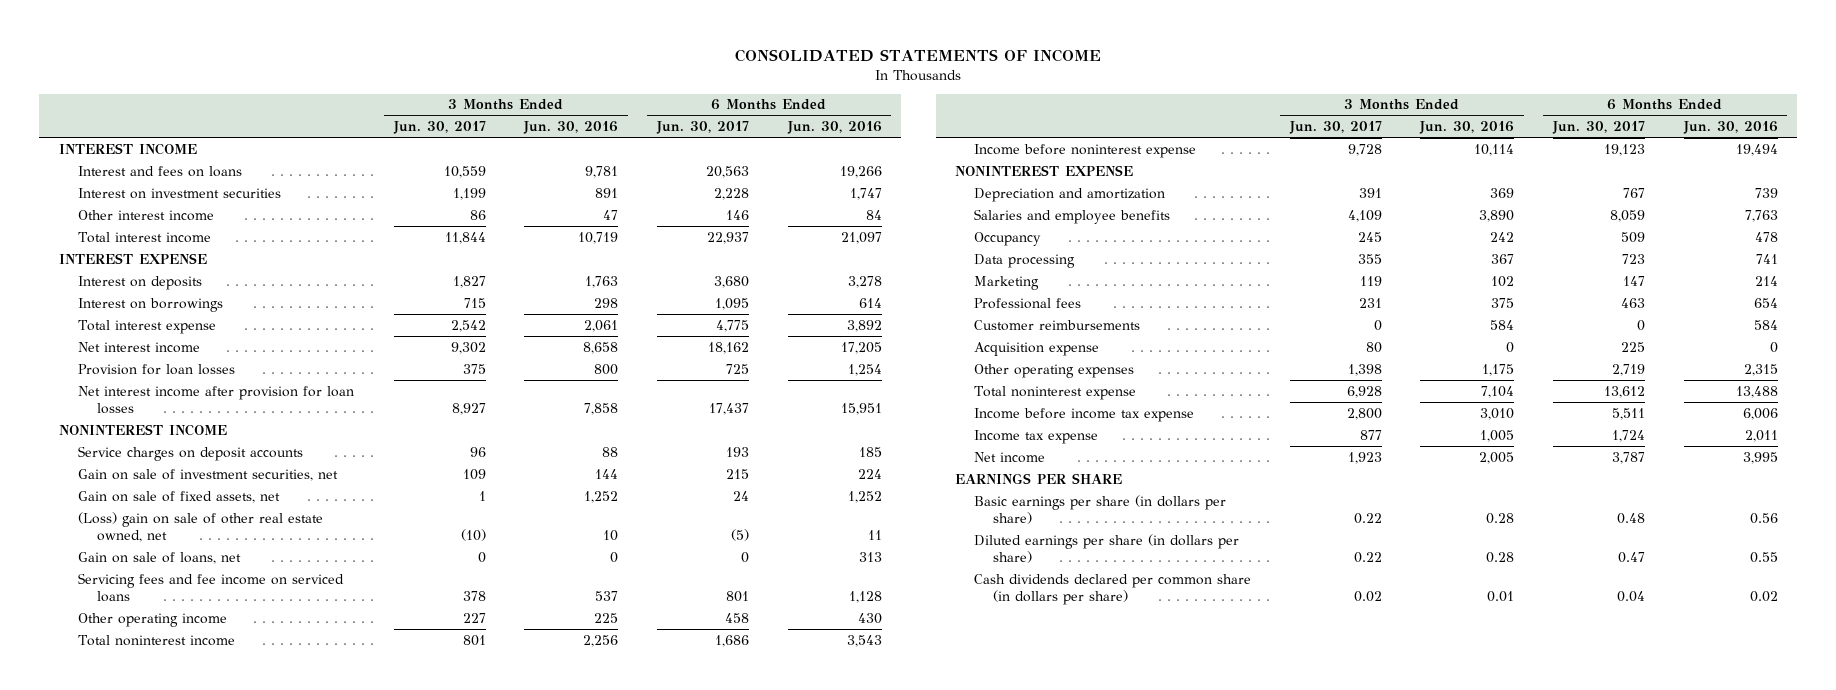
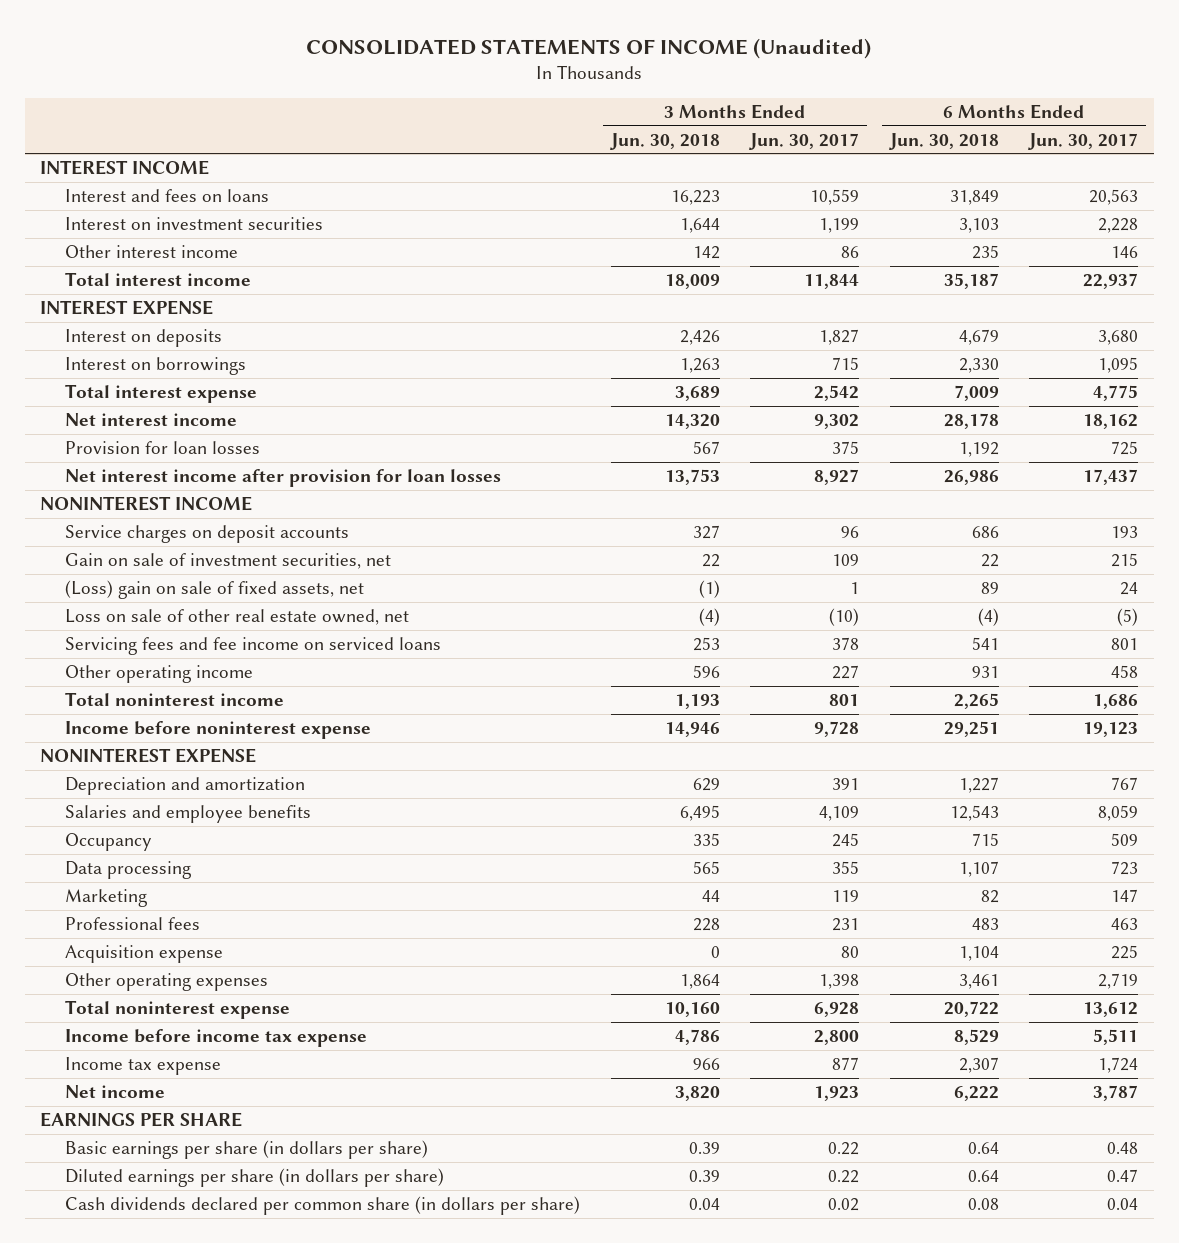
[735,48,1102,62] CONSOLIDATED STATEMENTS OF INCOME -> [306,38,872,60] CONSOLIDATED STATEMENTS OF INCOME (Unaudited)
[523,121,619,135] Jun. 30, 2016 -> none
[786,121,882,135] Jun. 30, 2016 -> none
none -> [609,132,720,150] Jun. 30, 2018
none -> [888,132,999,150] Jun. 30, 2018
[77,551,241,564] Gain on sale of loans, net -> none
[77,490,280,503] Gain on sale of fixed assets, net -> [65,579,365,599] (Loss) gain on sale of fixed assets, net
[77,511,323,543] (Loss) gain on sale of other real estate owned, net -> [65,608,410,625] Loss on sale of other real estate owned, net
[974,319,1141,331] Customer reimbursements -> none

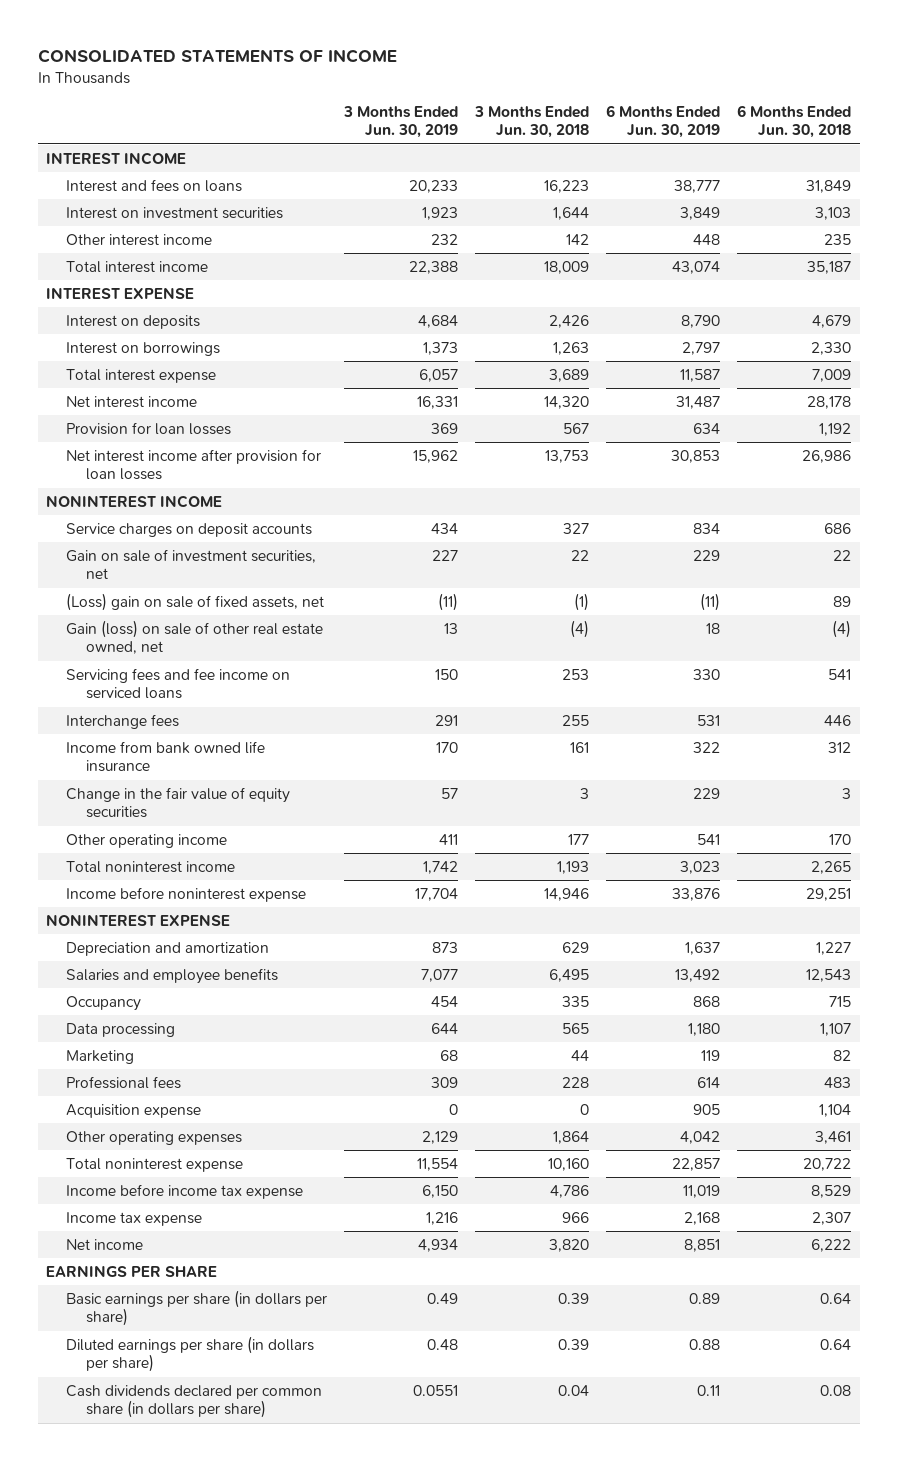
[306,38,872,60] CONSOLIDATED STATEMENTS OF INCOME (Unaudited) -> [37,48,397,63] CONSOLIDATED STATEMENTS OF INCOME
[749,132,860,150] Jun. 30, 2017 -> none
[1028,132,1139,150] Jun. 30, 2017 -> none
none -> [343,105,459,139] 3 Months Ended Jun. 30, 2019
none -> [606,104,721,139] 6 Months Ended Jun. 30, 2019
[65,608,410,625] Loss on sale of other real estate owned, net -> [66,619,324,655] Gain (loss) on sale of other real estate owned, net
none -> [66,713,180,729] Interchange fees
none -> [66,740,266,773] Income from bank owned life insurance
none -> [66,786,291,819] Change in the fair value of equity securities
[692,664,720,678] 596 -> [568,833,590,845] 177
[971,665,999,678] 931 -> [829,833,852,845] 170

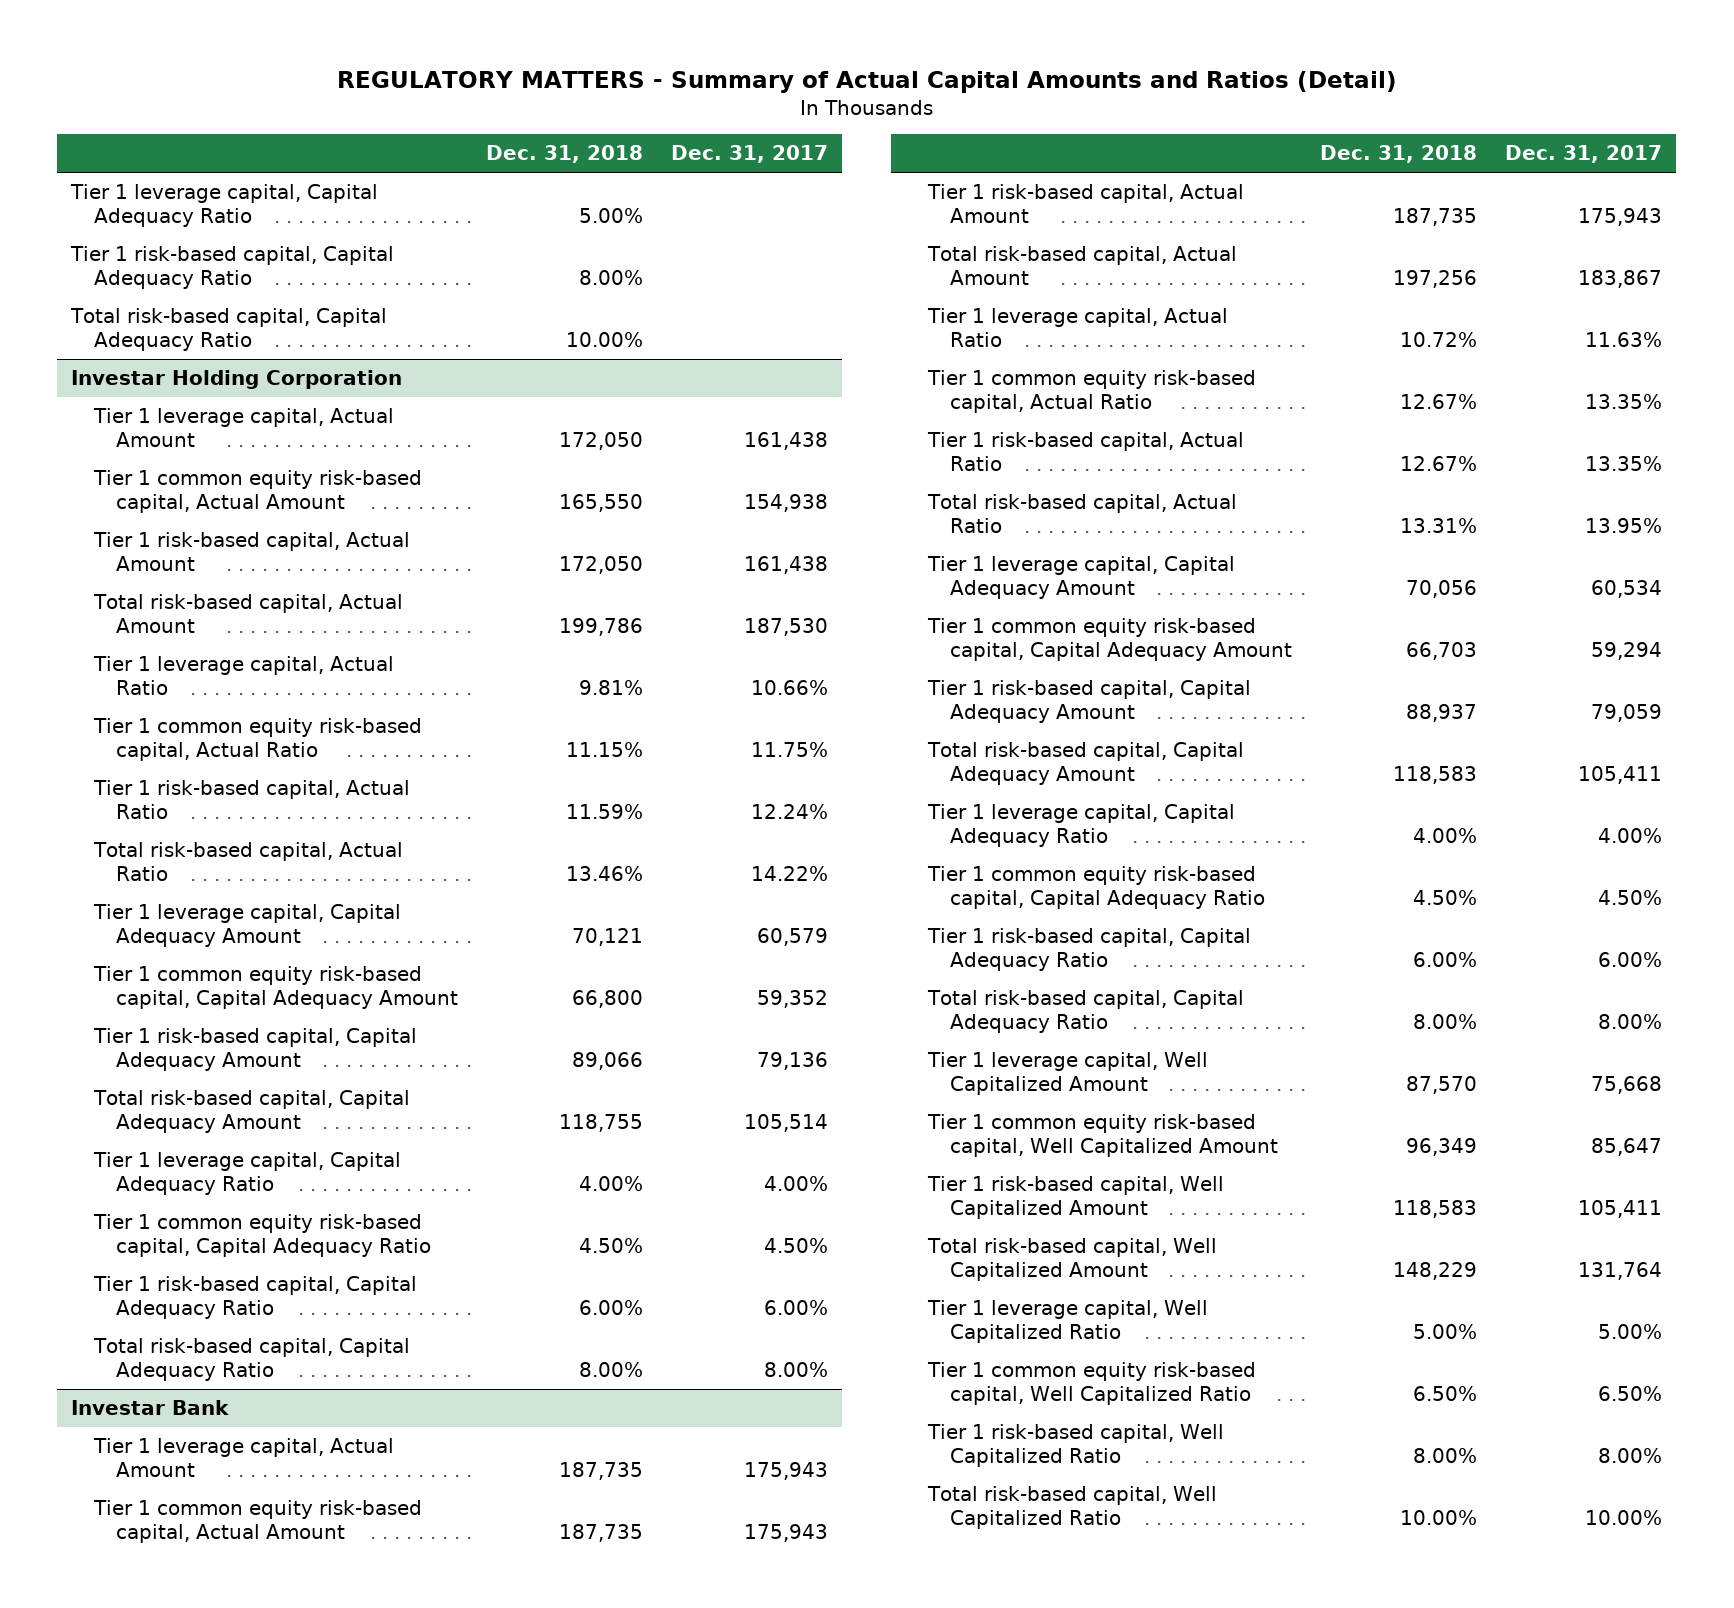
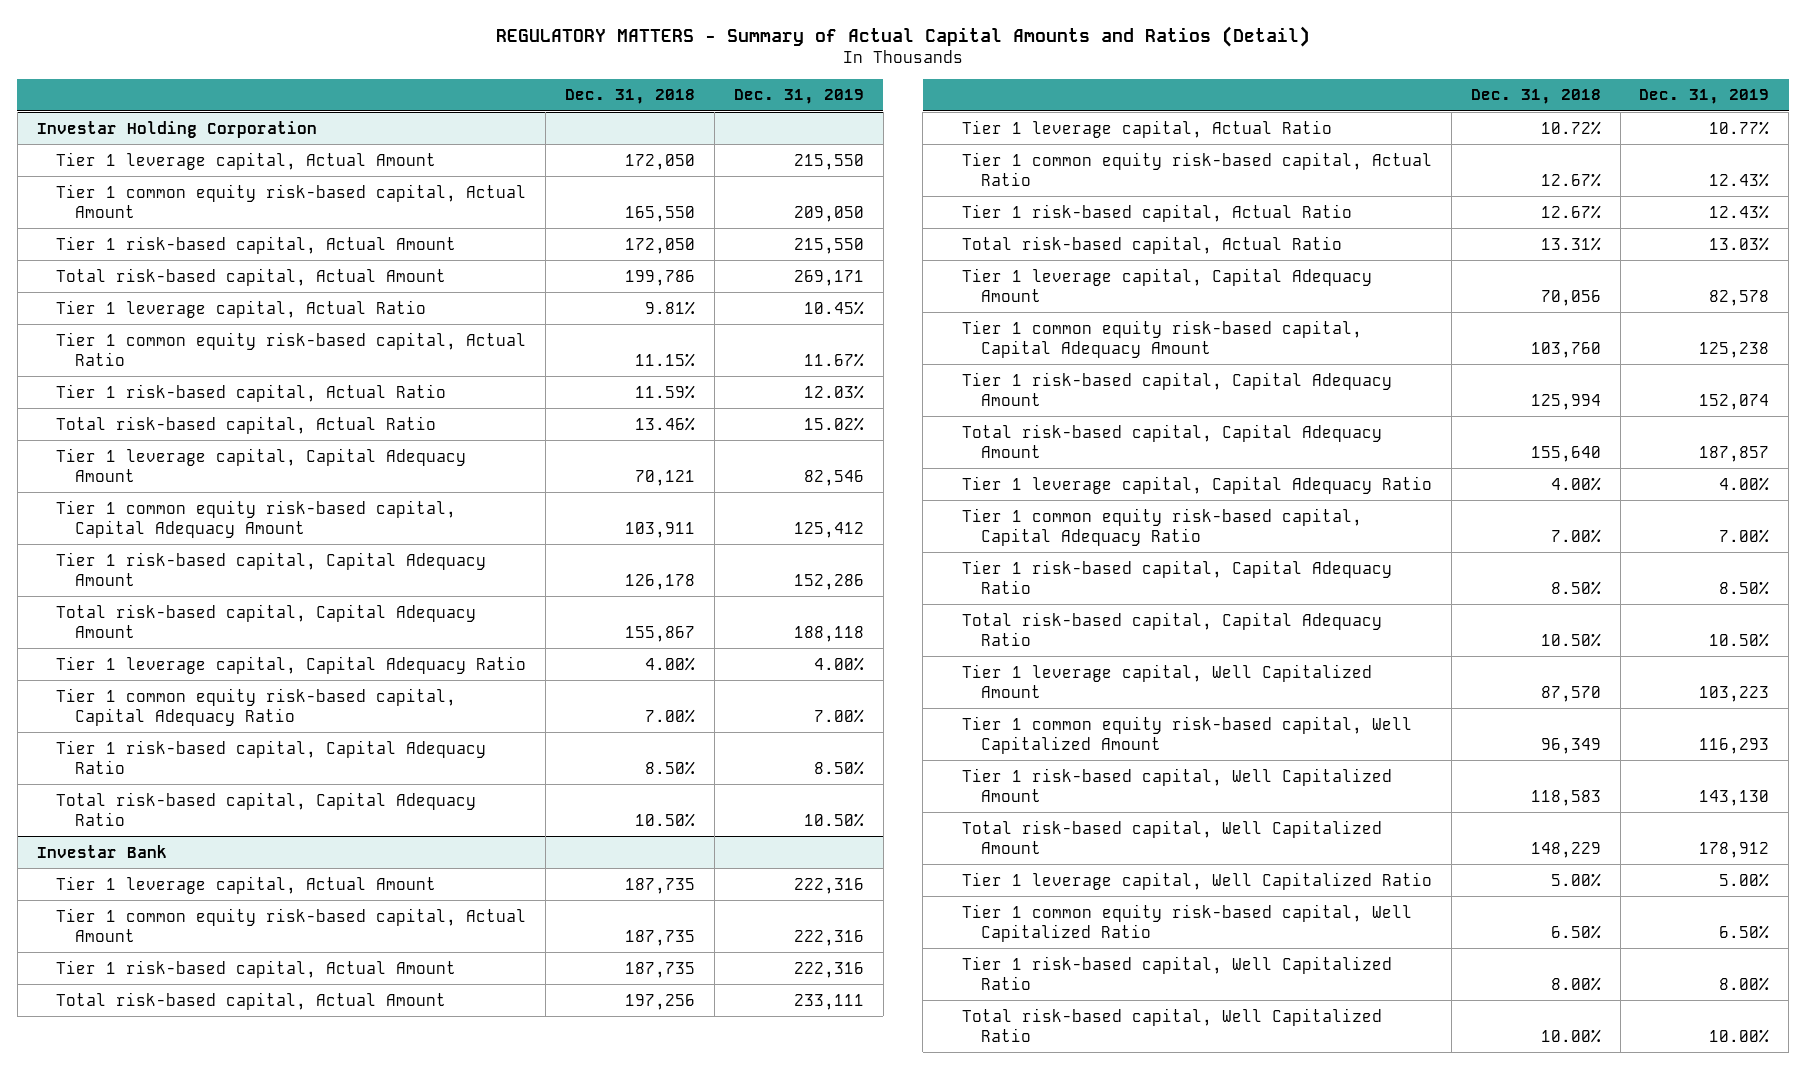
[671,145,829,164] Dec. 31, 2017 -> none
none -> [733,89,864,105] Dec. 31, 2019
[70,184,379,228] Tier 1 leverage capital, Capital Adequacy Ratio -> none
[70,246,395,290] Tier 1 risk-based capital, Capital Adequacy Ratio -> none
[70,308,388,352] Total risk-based capital, Capital Adequacy Ratio -> none
[572,990,644,1009] 66,800 -> [624,521,695,538] 103,911
[572,1052,644,1071] 89,066 -> [624,573,695,590] 126,178
[559,1114,644,1133] 118,755 -> [624,625,695,642] 155,867
[579,1238,644,1254] 4.50% -> [644,708,695,723] 7.00%
[579,1300,644,1316] 6.00% -> [644,760,695,775] 8.50%
[579,1362,644,1378] 8.00% -> [634,812,695,827] 10.50%
[1406,642,1478,661] 66,703 -> [1530,341,1601,358] 103,760
[1406,704,1478,723] 88,937 -> [1530,393,1601,410] 125,994
[1393,766,1478,785] 118,583 -> [1530,445,1601,462] 155,640
[1413,890,1478,906] 4.50% -> [1550,528,1601,543] 7.00%
[1413,952,1478,968] 6.00% -> [1550,580,1601,595] 8.50%
[1413,1014,1478,1030] 8.00% -> [1540,632,1601,647] 10.50%

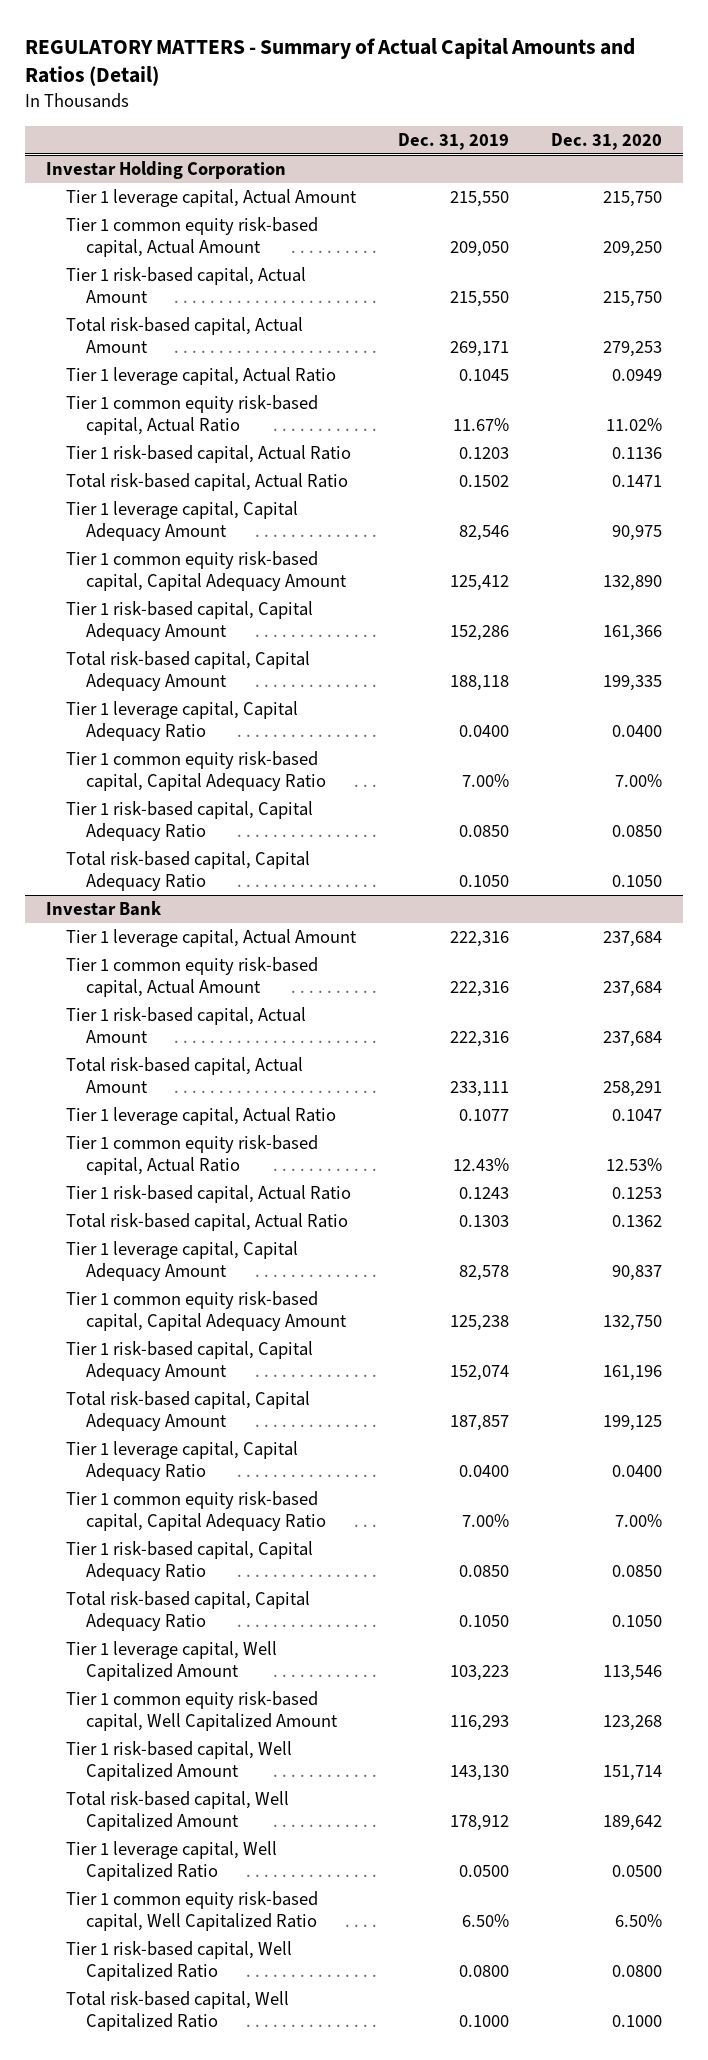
[564,89,695,105] Dec. 31, 2018 -> none
none -> [550,132,662,150] Dec. 31, 2020
[803,300,864,315] 10.45% -> [459,369,510,382] 0.1045
[803,384,864,399] 12.03% -> [459,447,510,460] 0.1203
[803,416,864,431] 15.02% -> [459,475,510,488] 0.1502
[813,656,864,671] 4.00% -> [459,725,510,738] 0.0400
[813,760,864,775] 8.50% -> [459,825,510,838] 0.0850
[803,812,864,827] 10.50% -> [459,875,510,888] 0.1050
[1709,120,1770,135] 10.77% -> [459,1109,510,1122] 0.1077
[1709,204,1770,219] 12.43% -> [459,1187,510,1200] 0.1243
[1709,236,1770,251] 13.03% -> [459,1215,510,1228] 0.1303
[1719,476,1770,491] 4.00% -> [459,1465,510,1478] 0.0400
[1719,580,1770,595] 8.50% -> [459,1565,510,1578] 0.0850
[1709,632,1770,647] 10.50% -> [459,1615,510,1628] 0.1050
[1719,872,1770,887] 5.00% -> [459,1865,510,1878] 0.0500
[1719,976,1770,991] 8.00% -> [459,1965,510,1978] 0.0800
[1709,1028,1770,1043] 10.00% -> [459,2015,510,2028] 0.1000

